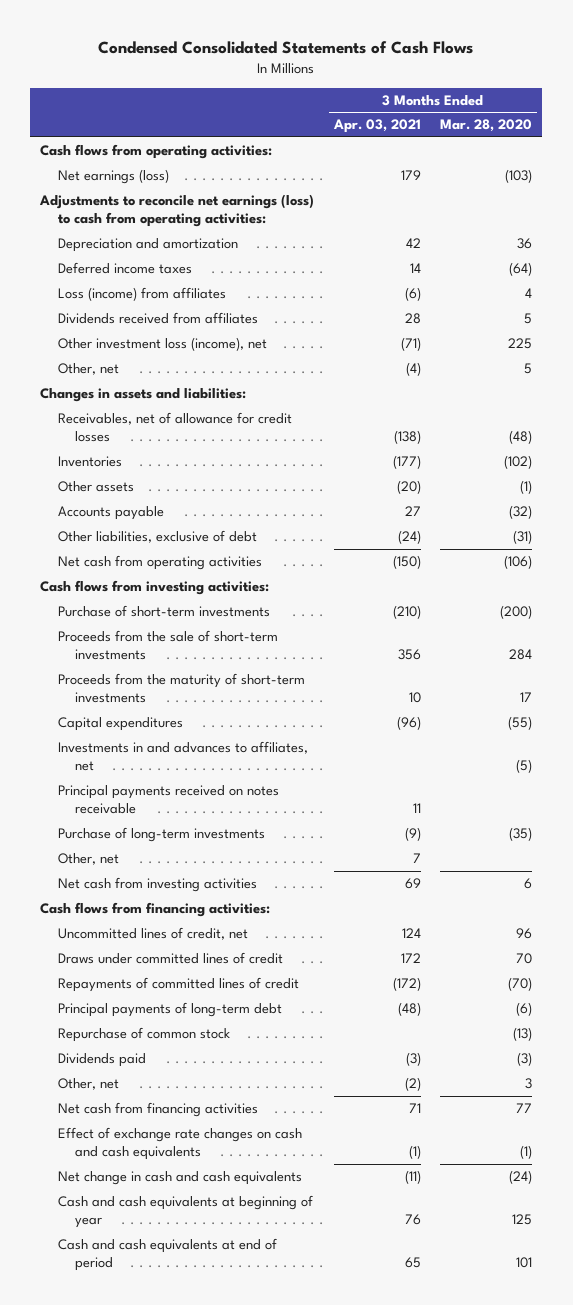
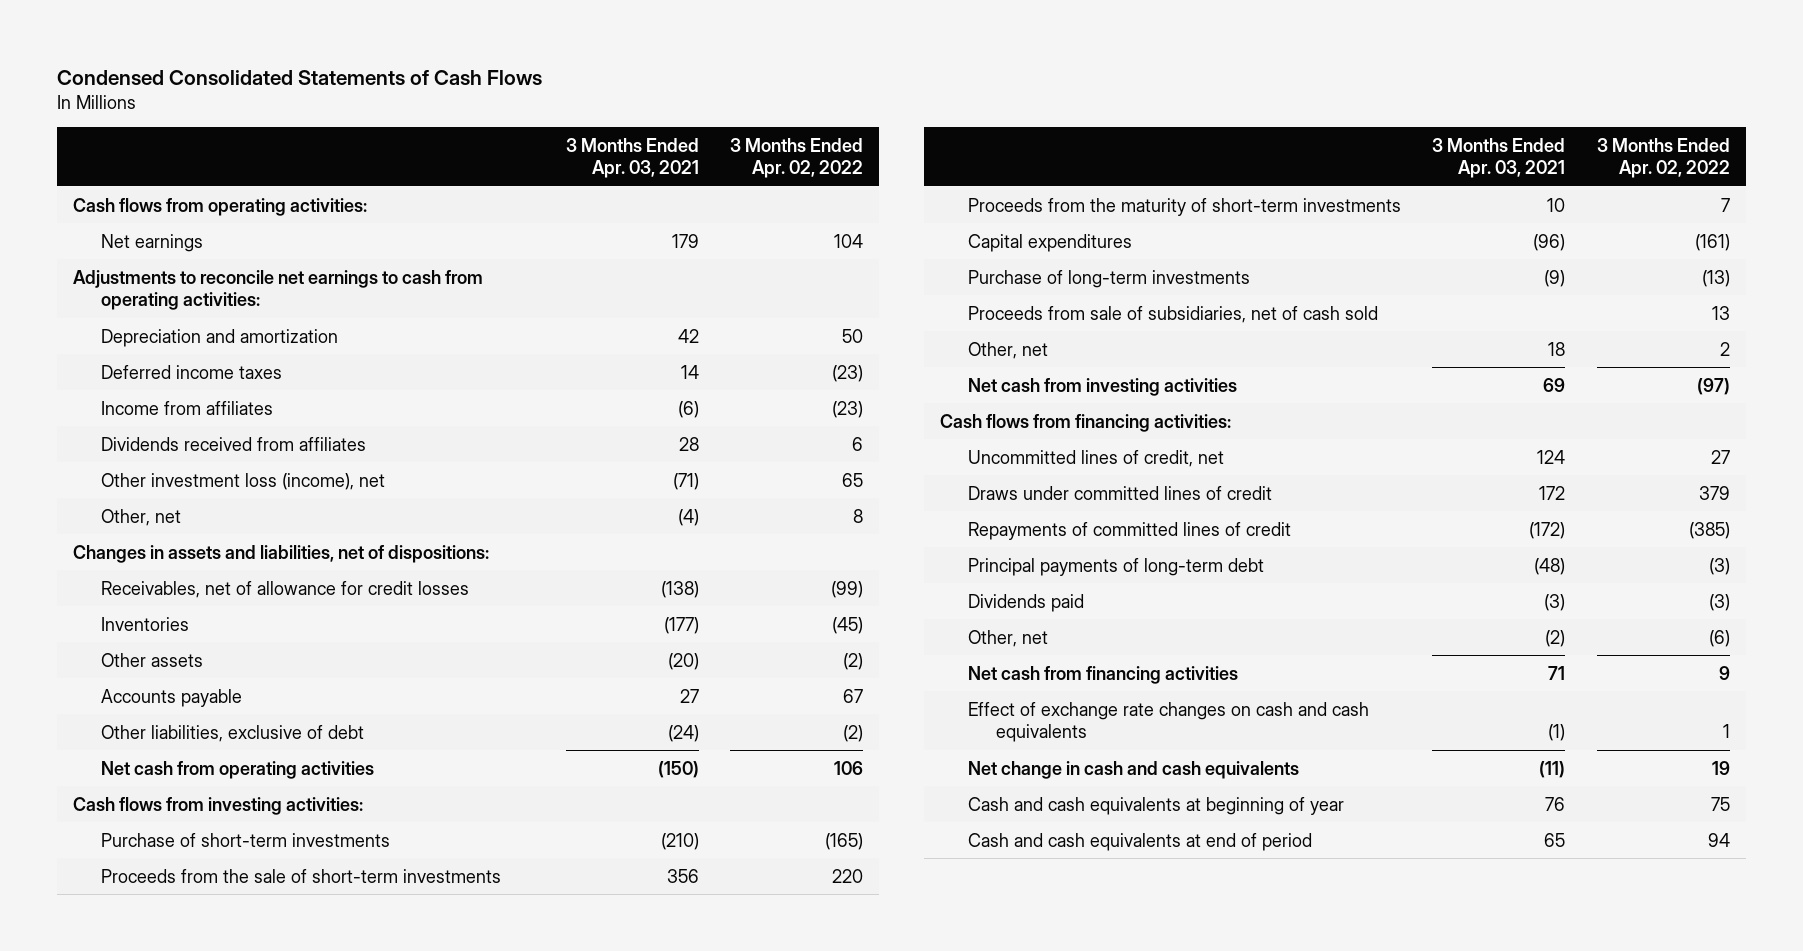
[440,119,533,133] Mar. 28, 2020 -> none
none -> [730,137,864,179] 3 Months Ended Apr. 02, 2022
[57,169,169,185] Net earnings (loss) -> [101,233,204,252] Net earnings
[39,194,315,228] Adjustments to reconcile net earnings (loss) to cash from operating activities: -> [73,269,484,311] Adjustments to reconcile net earnings to cash from operating activities:
[57,287,226,302] Loss (income) from affiliates -> [101,400,274,415] Income from affiliates
[40,388,247,403] Changes in assets and liabilities: -> [73,544,490,563] Changes in assets and liabilities, net of dispositions:
[57,741,308,772] Investments in and advances to affiliates, net -> none
[57,785,279,815] Principal payments received on notes receivable -> none
none -> [967,305,1378,323] Proceeds from sale of subsidiaries, net of cash sold
[412,853,421,864] 7 -> [1548,341,1566,356] 18
[57,1027,230,1043] Repurchase of common stock -> none

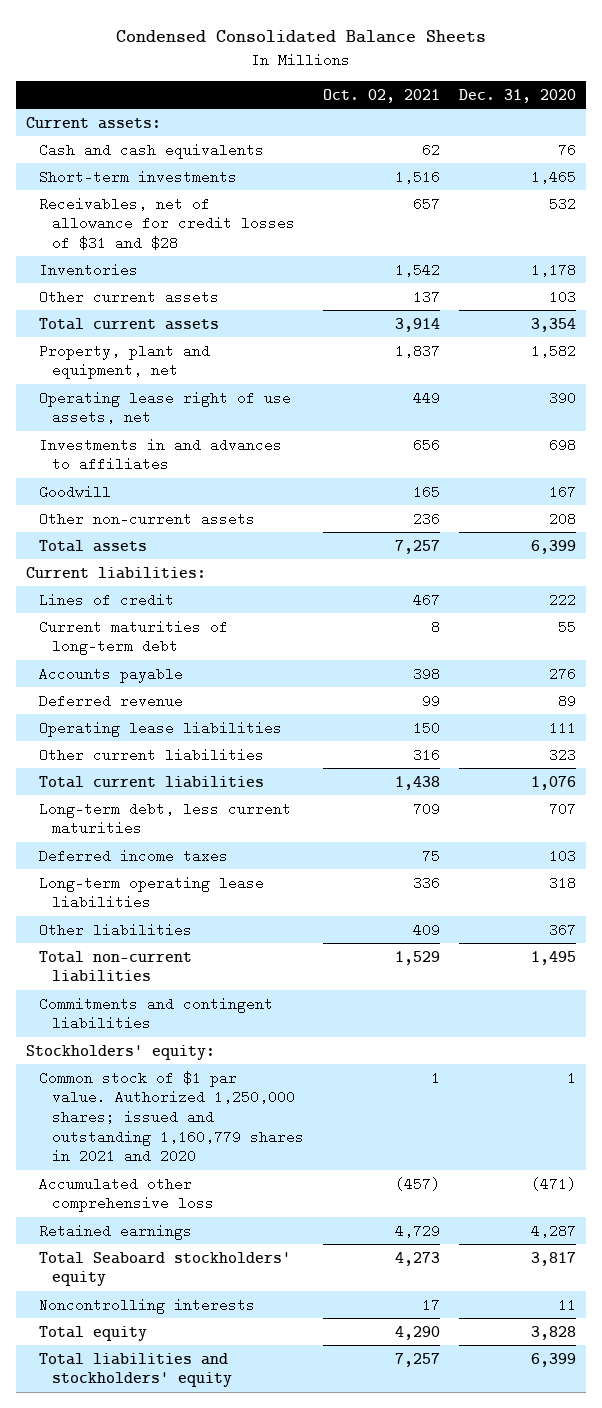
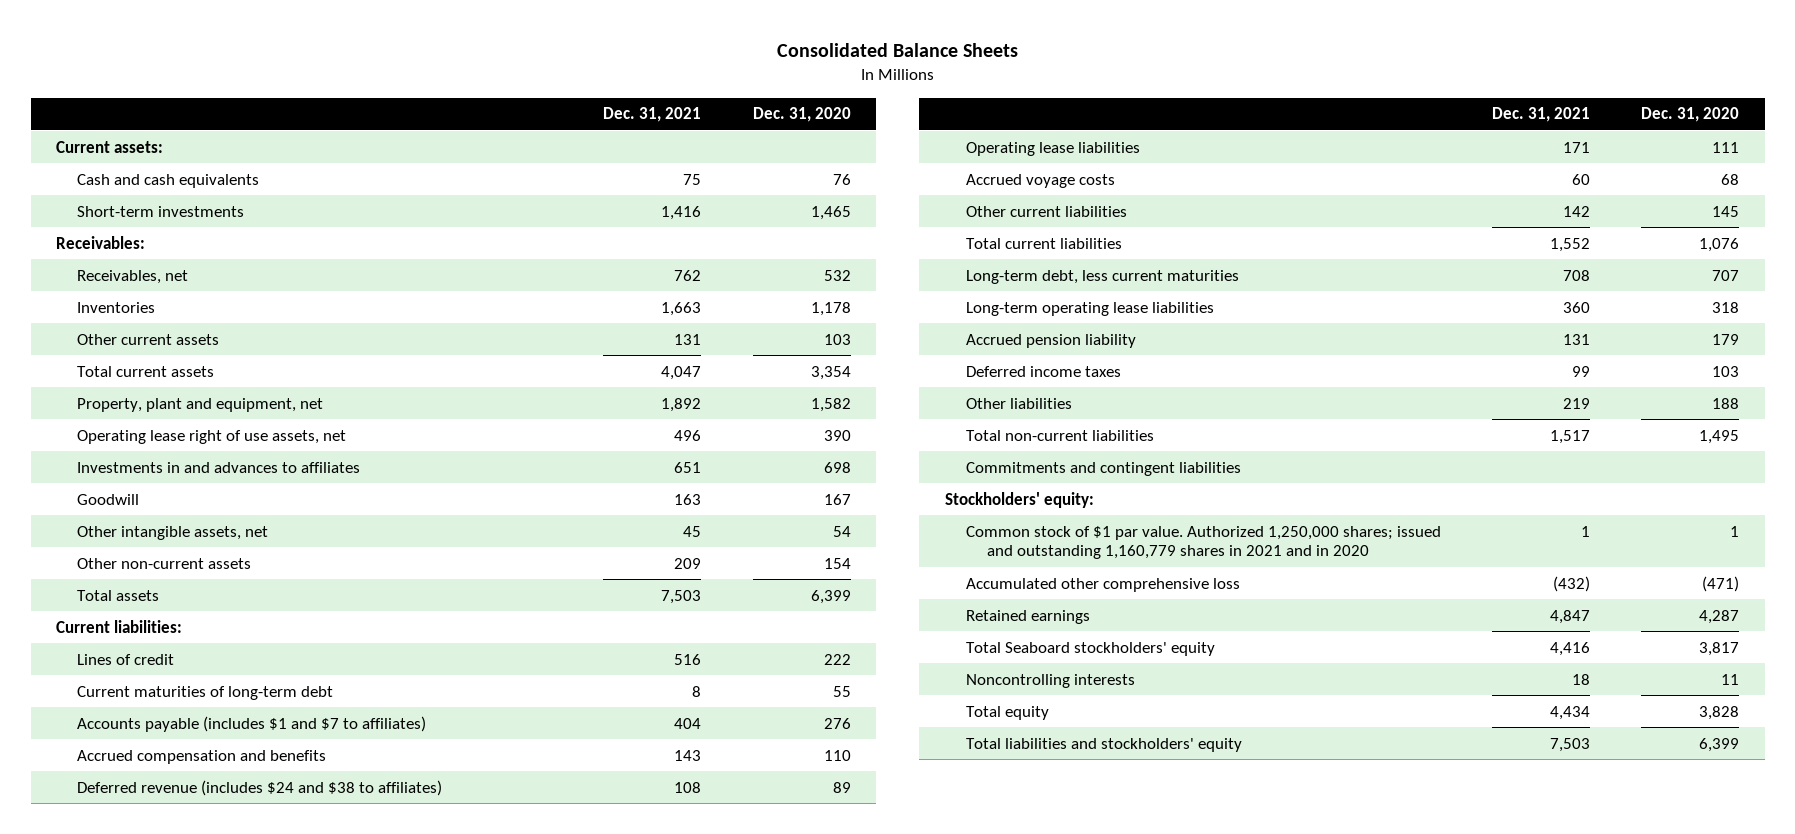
[115,30,486,44] Condensed Consolidated Balance Sheets -> [776,43,1018,58] Consolidated Balance Sheets
[323,88,441,103] Oct. 02, 2021 -> none
none -> [603,107,702,123] Dec. 31, 2021
none -> [56,235,146,249] Receivables:
[38,196,295,250] Receivables, net of allowance for credit losses of $31 and $28 -> [77,269,189,284] Receivables, net
none -> [77,525,269,540] Other intangible assets, net
[549,511,577,526] 208 -> [823,557,851,569] 154
[38,666,183,683] Accounts payable -> [77,715,427,732] Accounts payable (includes $1 and $7 to affiliates)
none -> [77,749,327,764] Accrued compensation and benefits
[38,693,183,708] Deferred revenue -> [77,779,443,796] Deferred revenue (includes $24 and $38 to affiliates)
none -> [965,173,1115,188] Accrued voyage costs
[549,747,577,762] 323 -> [1712,205,1740,217] 145
none -> [965,333,1136,348] Accrued pension liability
[38,848,228,863] Deferred income taxes -> [965,365,1121,377] Deferred income taxes
[549,922,577,937] 367 -> [1712,397,1740,409] 188
[38,1070,304,1164] Common stock of $1 par value. Authorized 1,250,000 shares; issued and outstanding 1,160,779 shares in 2021 and 2020 -> [965,525,1441,560] Common stock of $1 par value. Authorized 1,250,000 shares; issued and outstanding 1,160,779 shares in 2021 and in 2020

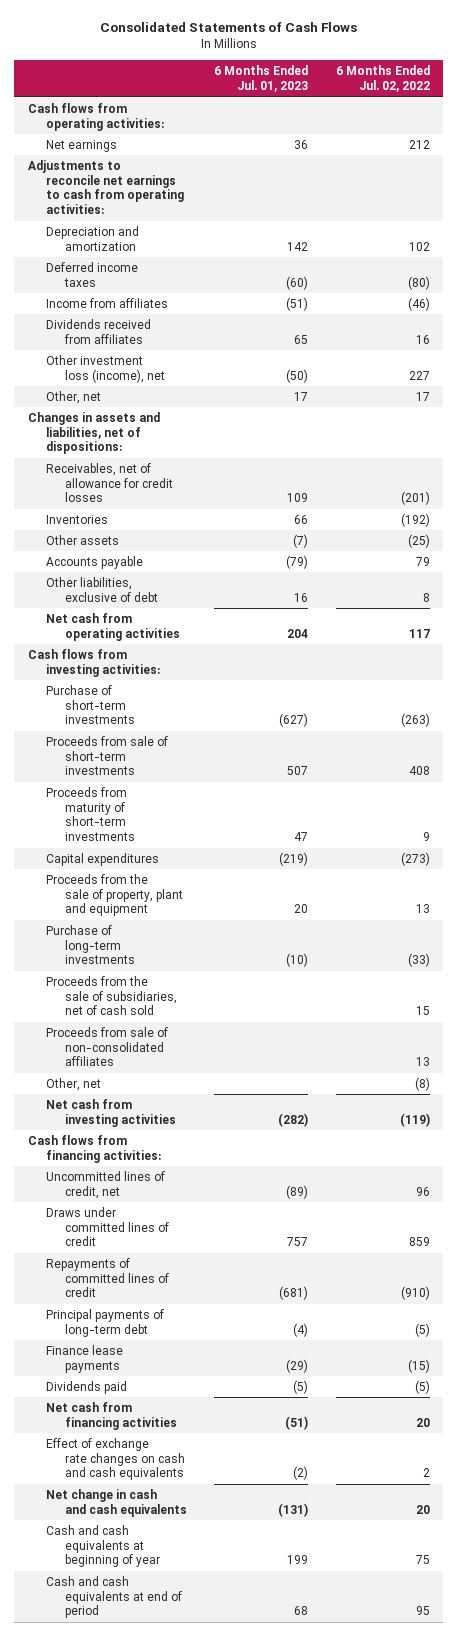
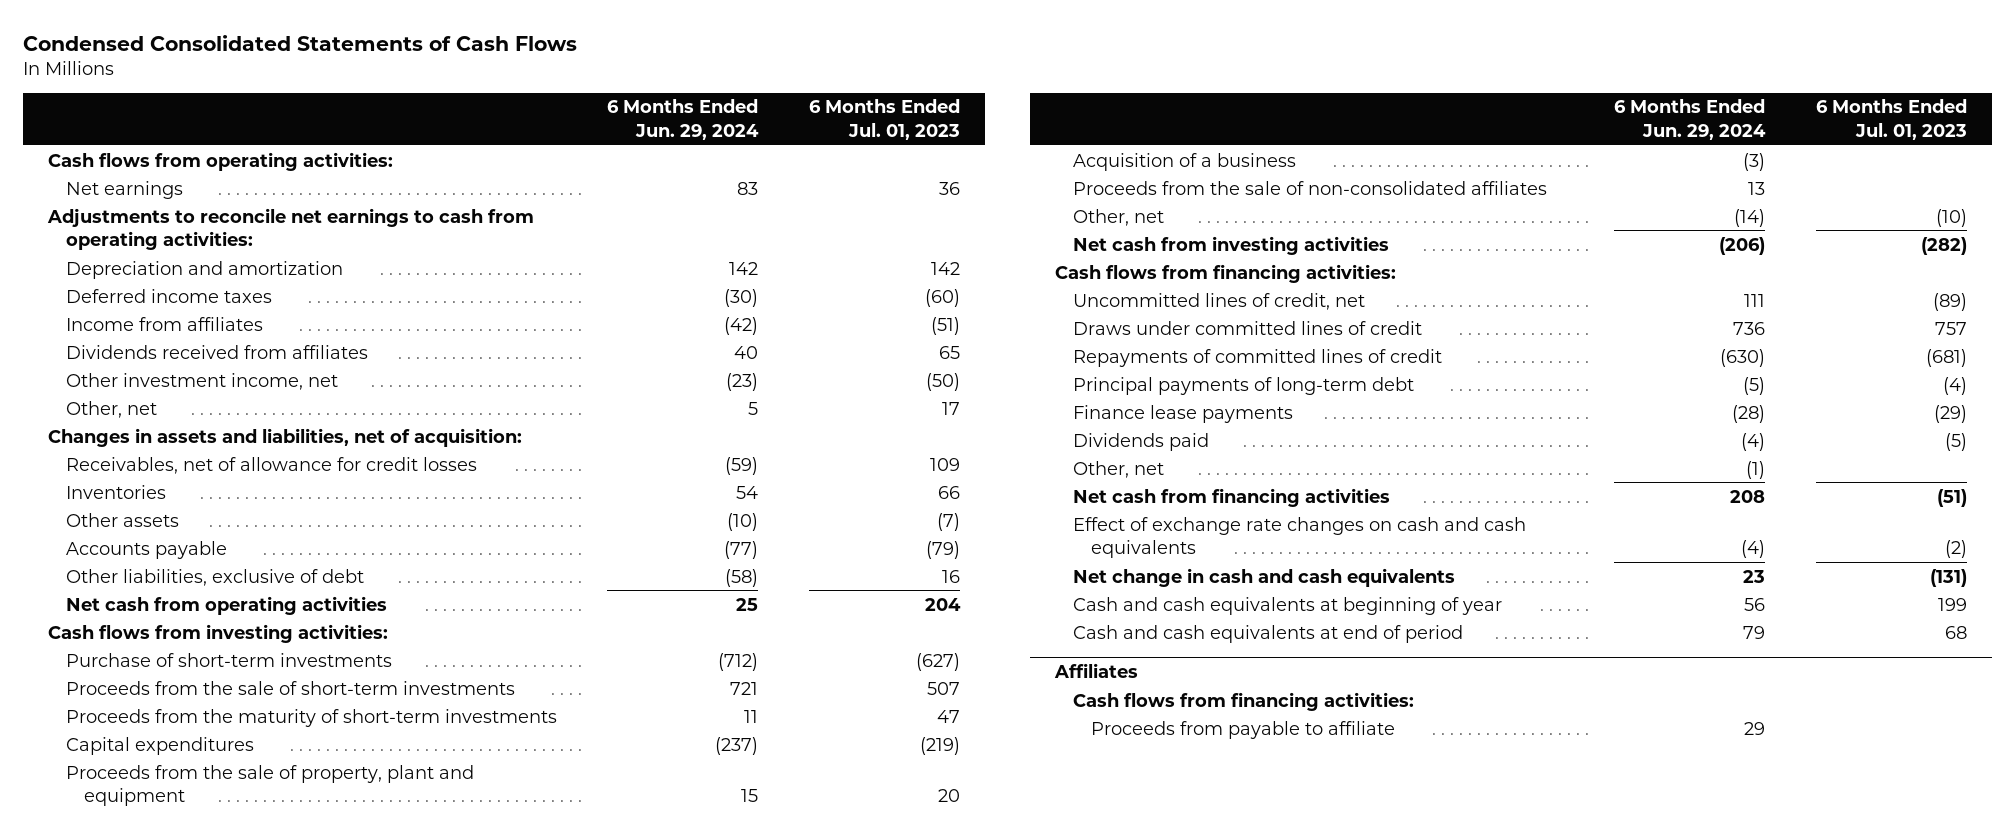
[99,22,357,33] Consolidated Statements of Cash Flows -> [22,34,577,51] Condensed Consolidated Statements of Cash Flows
[335,65,430,92] 6 Months Ended Jul. 02, 2022 -> none
none -> [607,99,760,140] 6 Months Ended Jun. 29, 2024
[46,354,165,383] Other investment loss (income), net -> [65,372,338,390] Other investment income, net
[27,411,160,455] Changes in assets and liabilities, net of dispositions: -> [47,427,522,447] Changes in assets and liabilities, net of acquisition:
[46,735,169,776] Proceeds from sale of short-term investments -> [65,680,515,695] Proceeds from the sale of short-term investments
[46,786,135,842] Proceeds from maturity of short-term investments -> [65,708,557,727] Proceeds from the maturity of short-term investments
[46,924,135,965] Purchase of long-term investments -> none
[46,975,177,1016] Proceeds from the sale of subsidiaries, net of cash sold -> none
none -> [1072,152,1296,171] Acquisition of a business
[46,1026,169,1067] Proceeds from sale of non-consolidated affiliates -> [1072,180,1547,195] Proceeds from the sale of non-consolidated affiliates
none -> [1072,208,1164,226] Other, net
[46,1077,102,1091] Other, net -> [1072,460,1164,478] Other, net
none -> [1053,663,1138,679] Affiliates
none -> [1072,691,1414,711] Cash flows from financing activities:
none -> [1090,720,1395,739] Proceeds from payable to affiliate

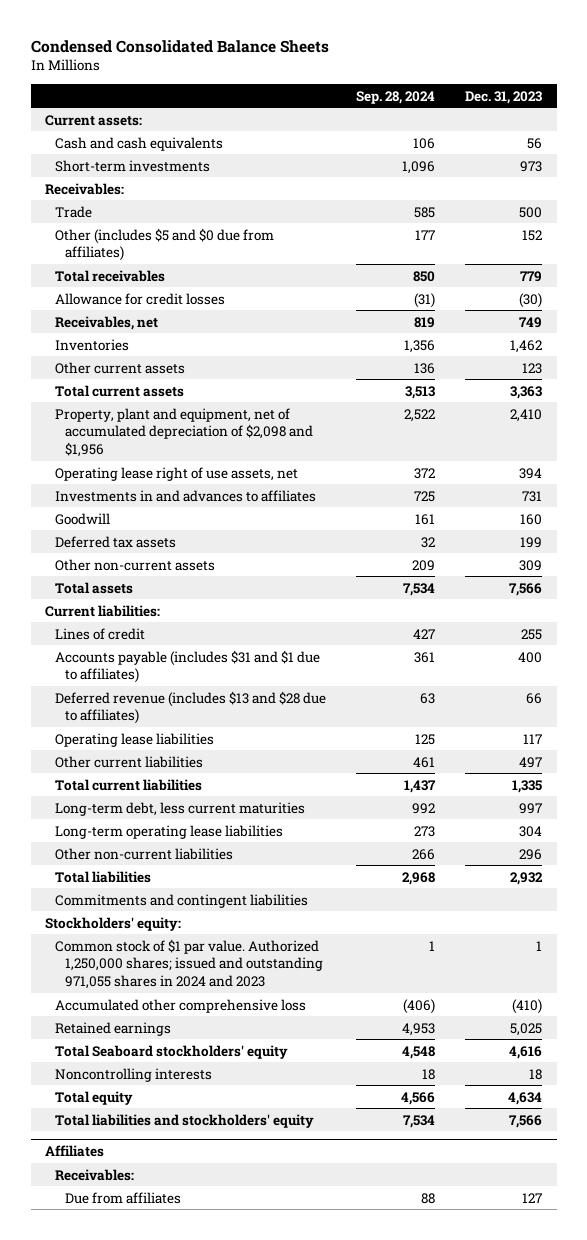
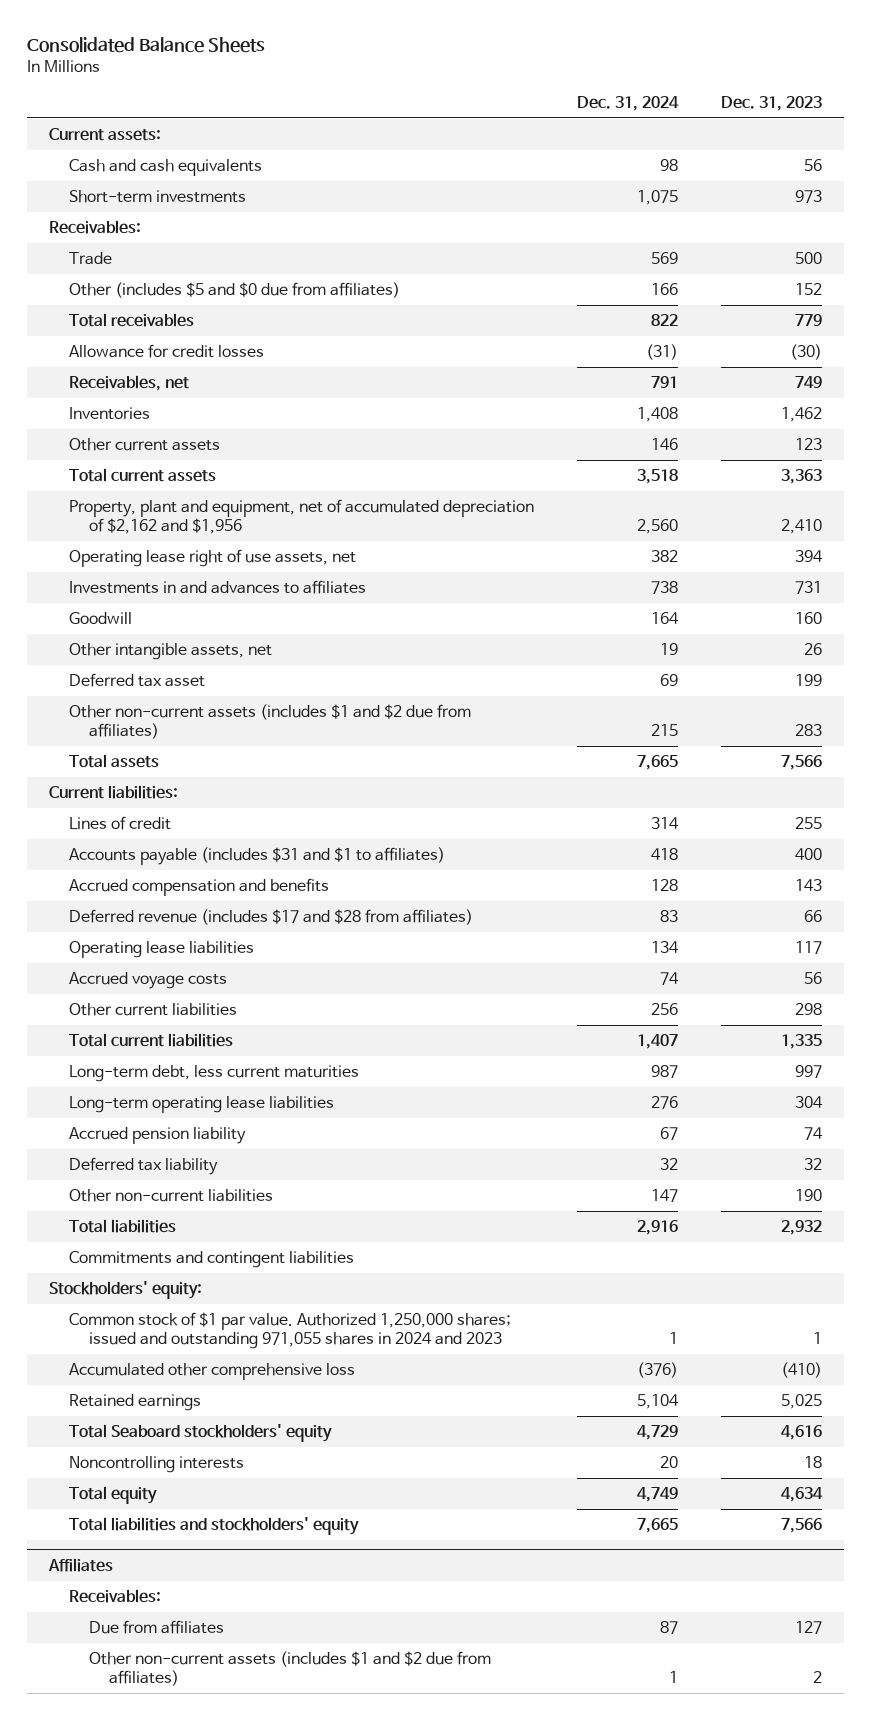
[30,39,329,53] Condensed Consolidated Balance Sheets -> [27,36,266,53] Consolidated Balance Sheets
[355,90,435,104] Sep. 28, 2024 -> none
none -> [576,95,679,111] Dec. 31, 2024
[55,407,314,457] Property, plant and equipment, net of accumulated depreciation of $2,098 and $1,956 -> [68,498,534,535] Property, plant and equipment, net of accumulated depreciation of $2,162 and $1,956
none -> [68,642,272,660] Other intangible assets, net
[55,535,177,548] Deferred tax assets -> [68,672,205,687] Deferred tax asset
[55,558,216,571] Other non-current assets -> [68,703,471,740] Other non-current assets (includes $1 and $2 due from affiliates)
[518,559,542,571] 309 -> [795,724,823,737] 283
[55,649,321,684] Accounts payable (includes $31 and $1 due to affiliates) -> [68,846,445,865] Accounts payable (includes $31 and $1 to affiliates)
none -> [68,877,329,896] Accrued compensation and benefits
[55,690,327,725] Deferred revenue (includes $13 and $28 due to affiliates) -> [68,908,473,925] Deferred revenue (includes $17 and $28 from affiliates)
none -> [68,971,227,989] Accrued voyage costs
[518,756,542,768] 497 -> [795,1002,823,1015] 298
none -> [68,1126,246,1144] Accrued pension liability
none -> [68,1156,218,1175] Deferred tax liability
[518,848,542,860] 296 -> [795,1188,823,1201] 190
none -> [88,1650,491,1687] Other non-current assets (includes $1 and $2 due from affiliates)

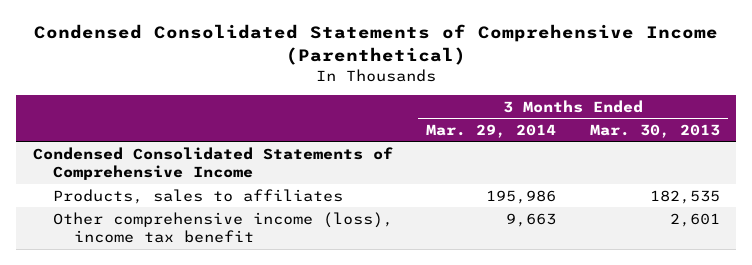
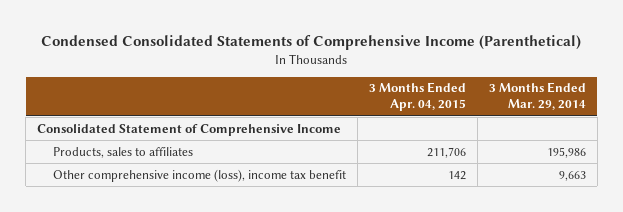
[589,123,720,138] Mar. 30, 2013 -> none
none -> [368,82,466,112] 3 Months Ended Apr. 04, 2015
[32,146,393,181] Condensed Consolidated Statements of Comprehensive Income -> [37,123,342,136] Consolidated Statement of Comprehensive Income

